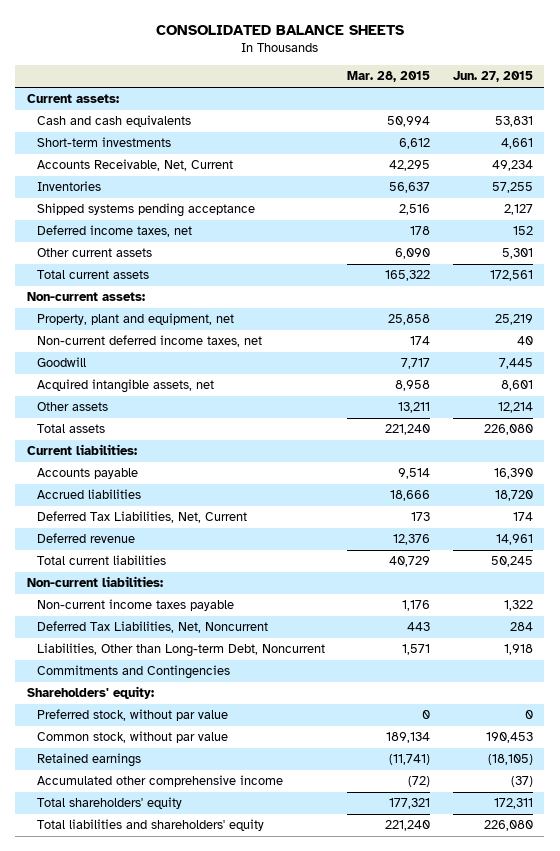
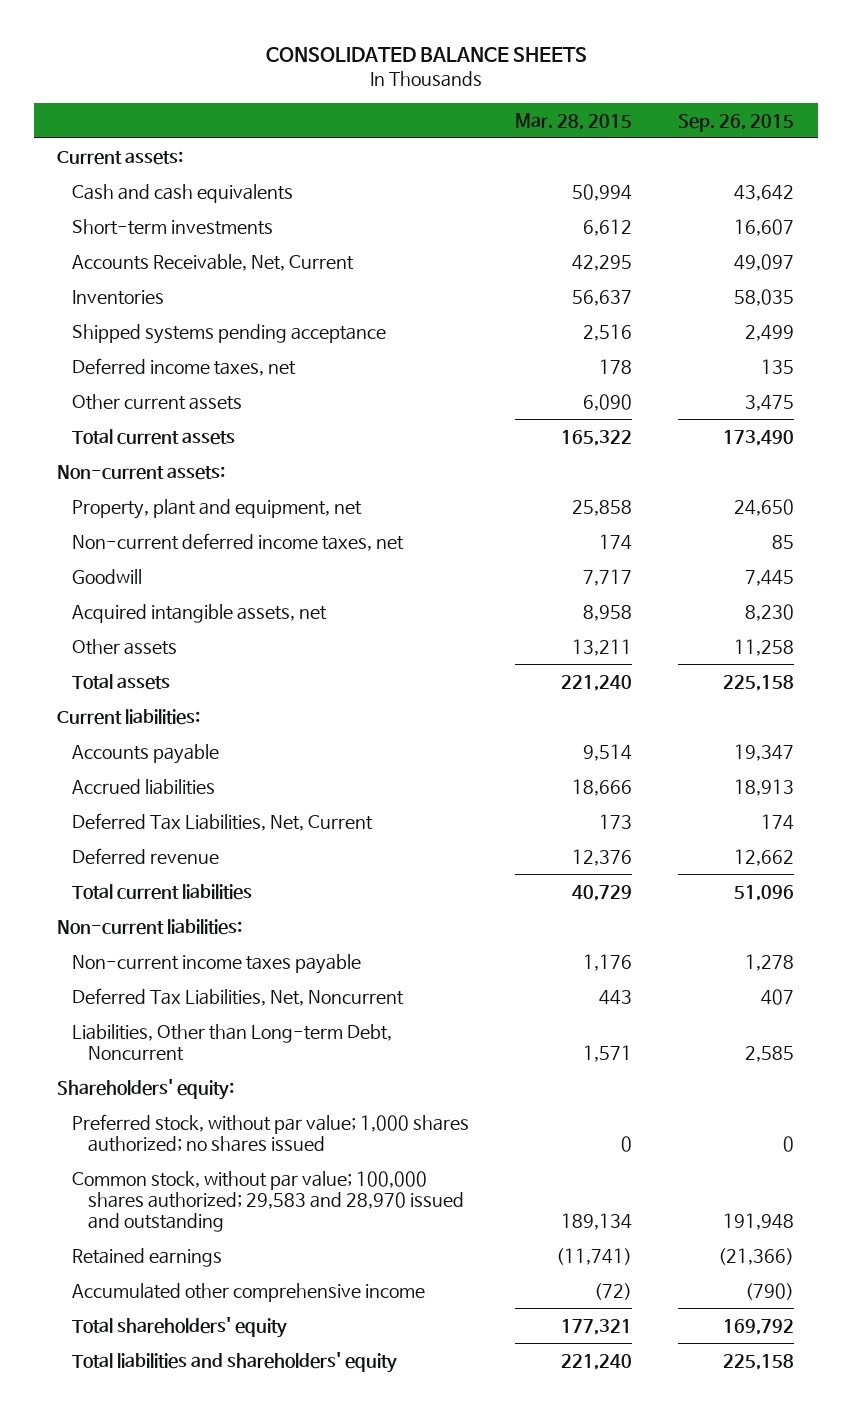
[452,71,533,83] Jun. 27, 2015 -> none
none -> [678,113,795,132] Sep. 26, 2015
[36,665,230,680] Commitments and Contingencies -> none
[36,709,228,722] Preferred stock, without par value -> [72,1113,470,1152] Preferred stock, without par value; 1,000 shares authorized; no shares issued
[36,731,228,744] Common stock, without par value -> [72,1170,464,1233] Common stock, without par value; 100,000 shares authorized; 29,583 and 28,970 issued and outstanding

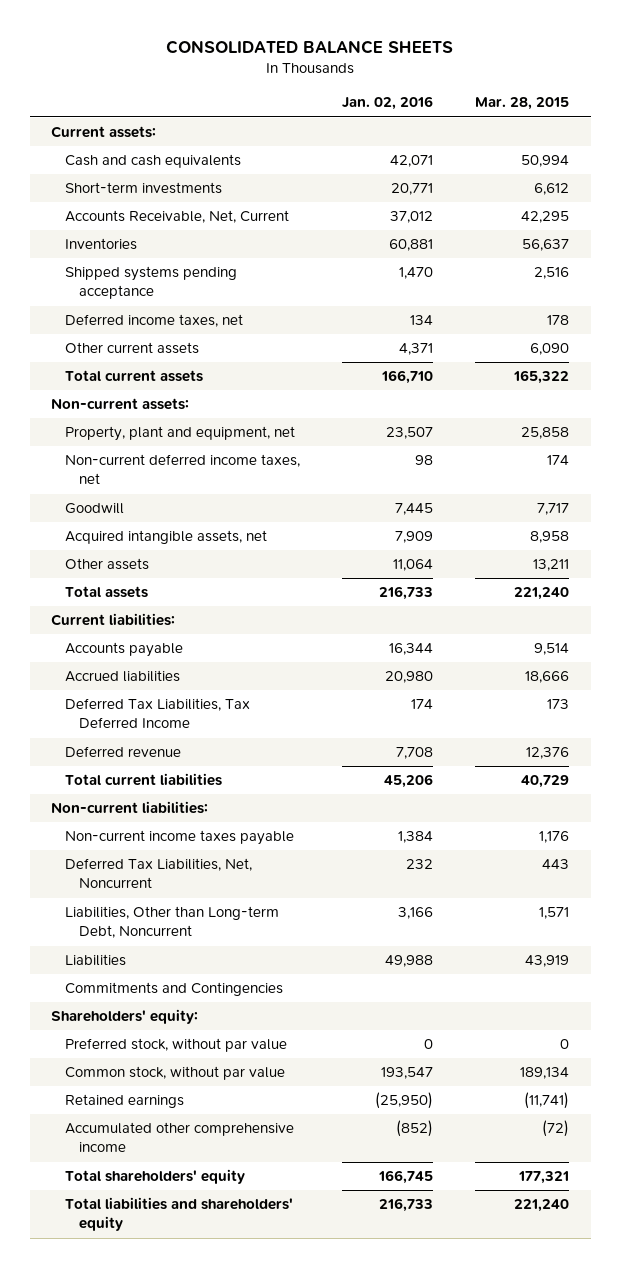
[678,113,795,132] Sep. 26, 2015 -> none
none -> [342,96,434,111] Jan. 02, 2016
[72,812,374,831] Deferred Tax Liabilities, Net, Current -> [64,698,250,729] Deferred Tax Liabilities, Tax Deferred Income
none -> [64,954,126,967] Liabilities
none -> [64,982,283,997] Commitments and Contingencies
[72,1113,470,1152] Preferred stock, without par value; 1,000 shares authorized; no shares issued -> [64,1038,287,1053] Preferred stock, without par value
[72,1170,464,1233] Common stock, without par value; 100,000 shares authorized; 29,583 and 28,970 issued and outstanding -> [64,1066,285,1081] Common stock, without par value

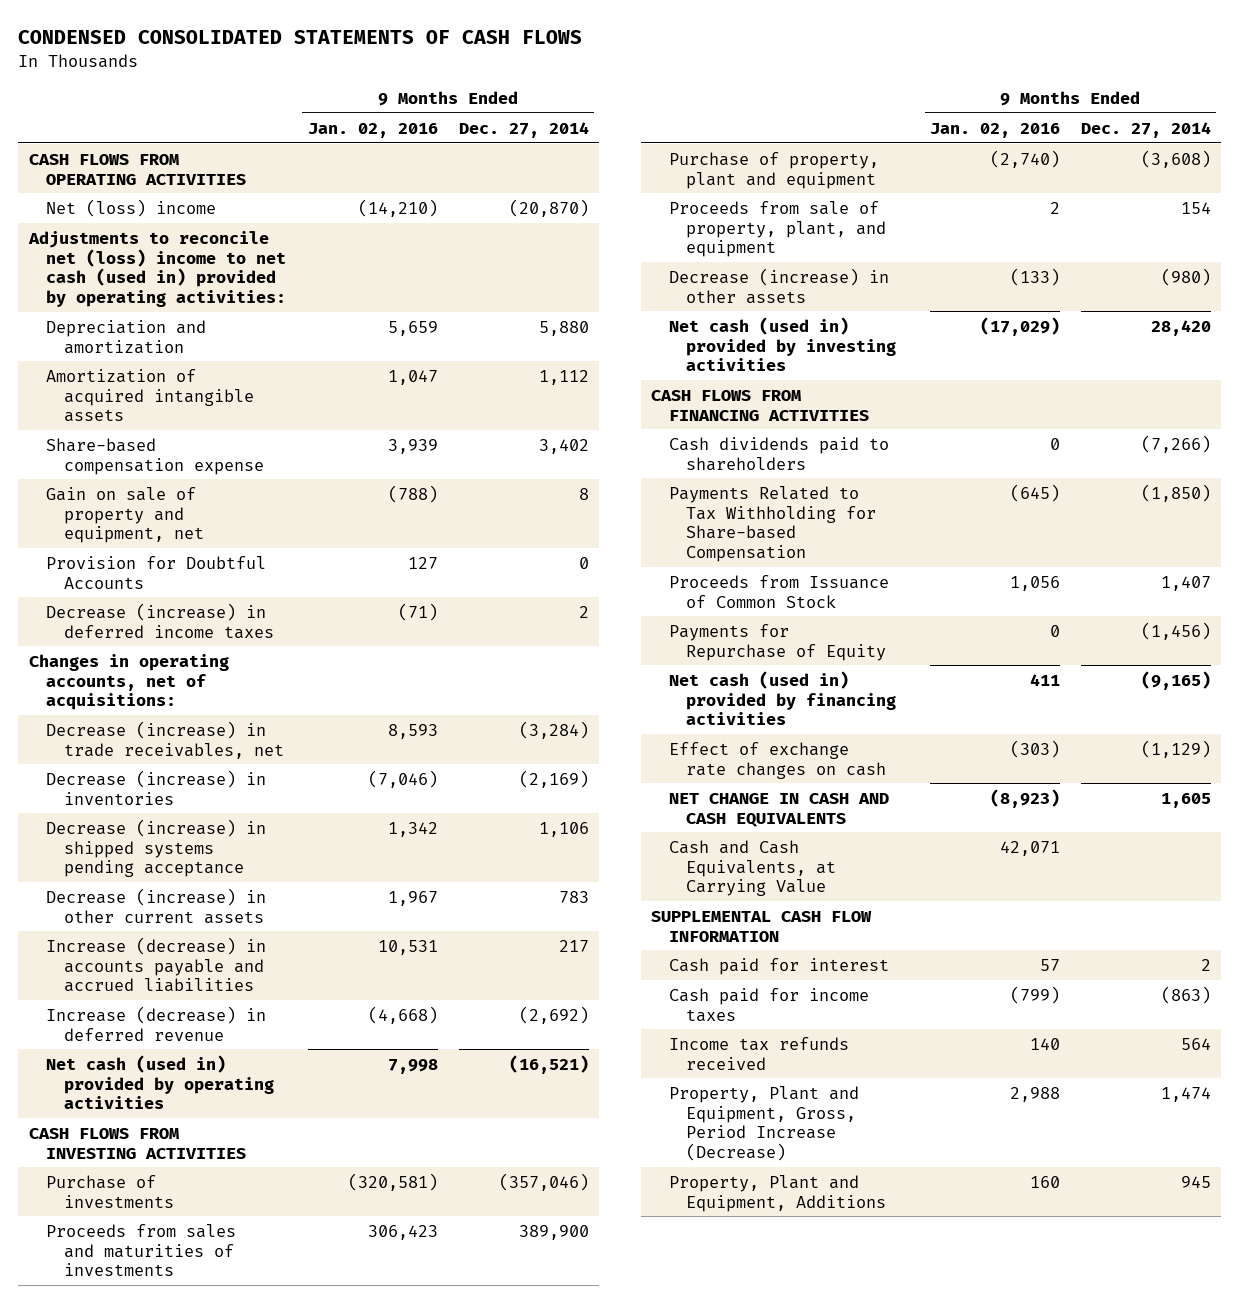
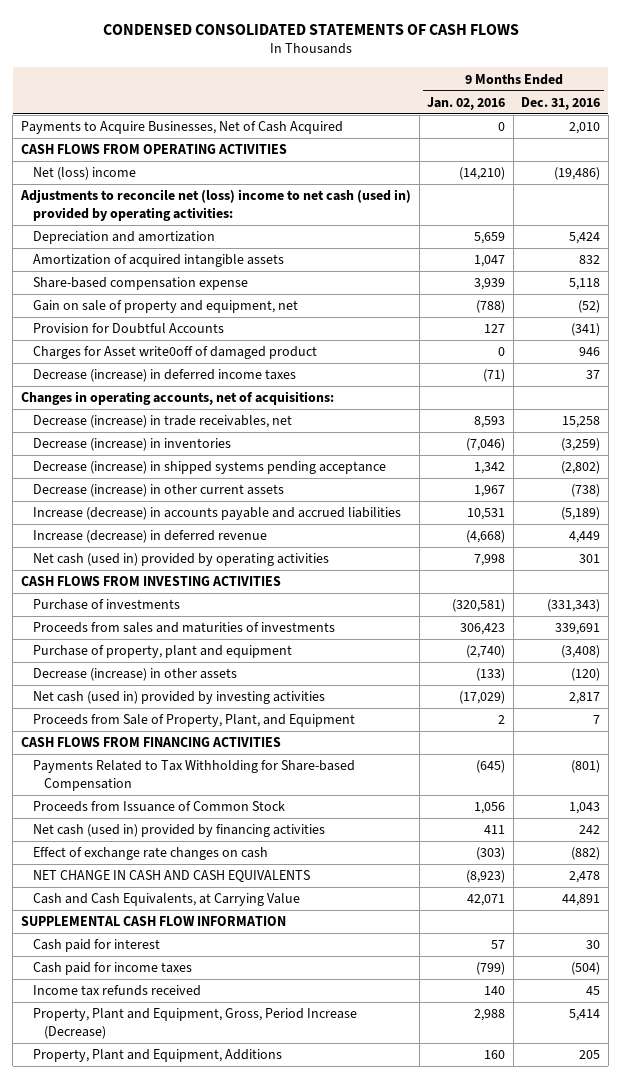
[458,121,589,138] Dec. 27, 2014 -> none
none -> [521,96,601,110] Dec. 31, 2016
none -> [21,121,344,135] Payments to Acquire Businesses, Net of Cash Acquired
none -> [32,346,317,360] Charges for Asset write0off of damaged product
[668,200,887,258] Proceeds from sale of property, plant, and equipment -> none
none -> [32,714,355,728] Proceeds from Sale of Property, Plant, and Equipment
[668,436,889,471] Cash dividends paid to shareholders -> none
[668,623,887,661] Payments for Repurchase of Equity -> none

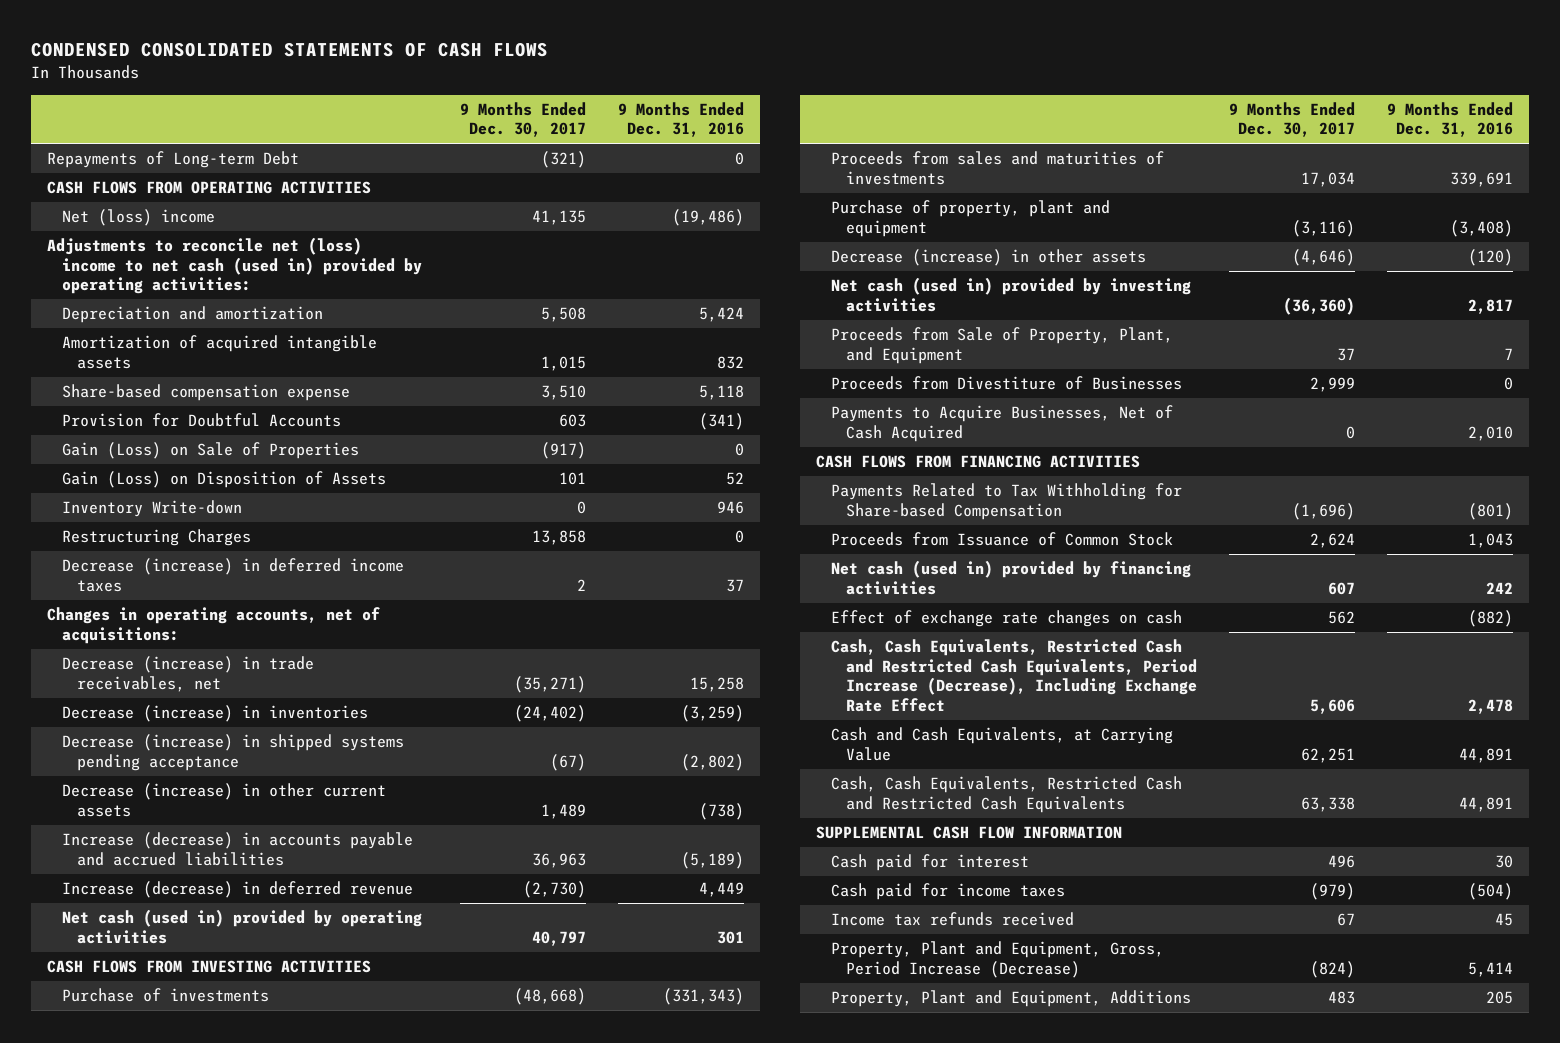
[427,96,506,110] Jan. 02, 2016 -> none
none -> [459,101,586,138] 9 Months Ended Dec. 30, 2017
none -> [47,151,300,169] Repayments of Long-term Debt
[32,300,298,314] Gain on sale of property and equipment, net -> none
none -> [62,442,360,460] Gain (Loss) on Sale of Properties
none -> [62,471,387,489] Gain (Loss) on Disposition of Assets
[32,346,317,360] Charges for Asset write0off of damaged product -> [62,500,243,518] Inventory Write-down
none -> [62,529,252,547] Restructuring Charges
none -> [831,376,1183,391] Proceeds from Divestiture of Businesses
[21,121,344,135] Payments to Acquire Businesses, Net of Cash Acquired -> [831,405,1174,442] Payments to Acquire Businesses, Net of Cash Acquired
[32,870,310,883] NET CHANGE IN CASH AND CASH EQUIVALENTS -> [831,639,1197,712] Cash, Cash Equivalents, Restricted Cash and Restricted Cash Equivalents, Period Increase (Decrease), Including Exchange Rate Effect
none -> [831,776,1183,813] Cash, Cash Equivalents, Restricted Cash and Restricted Cash Equivalents

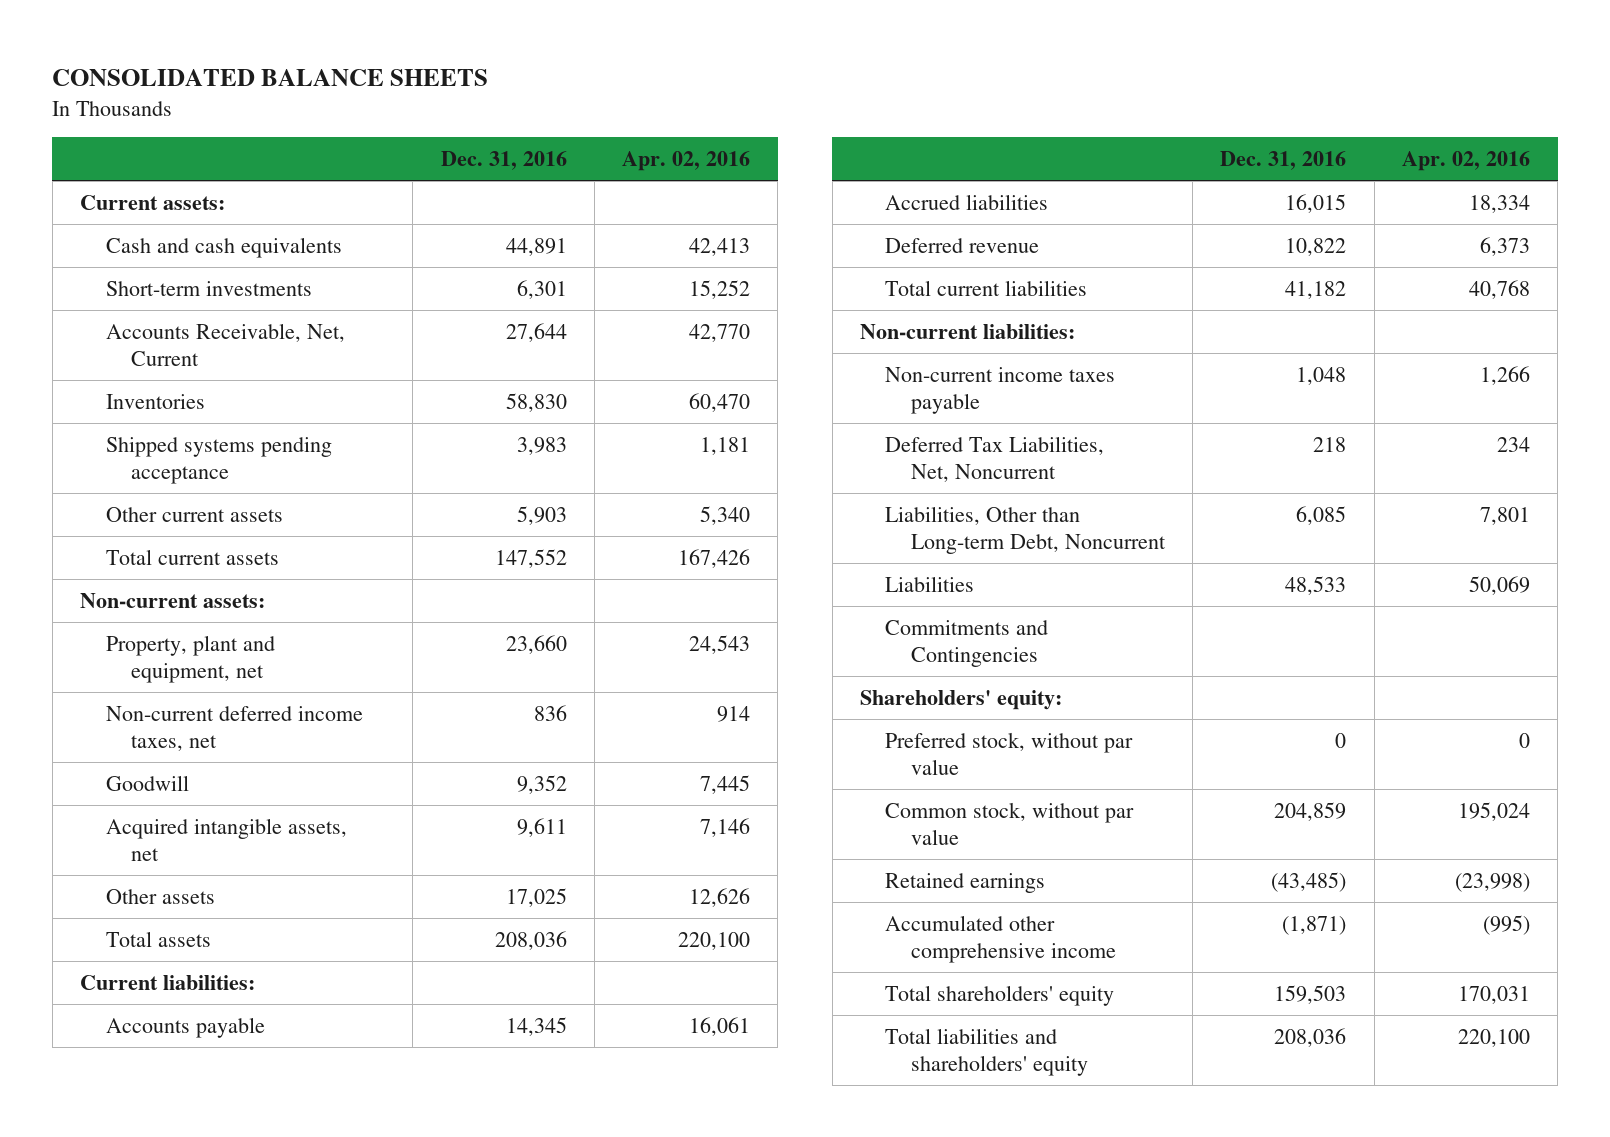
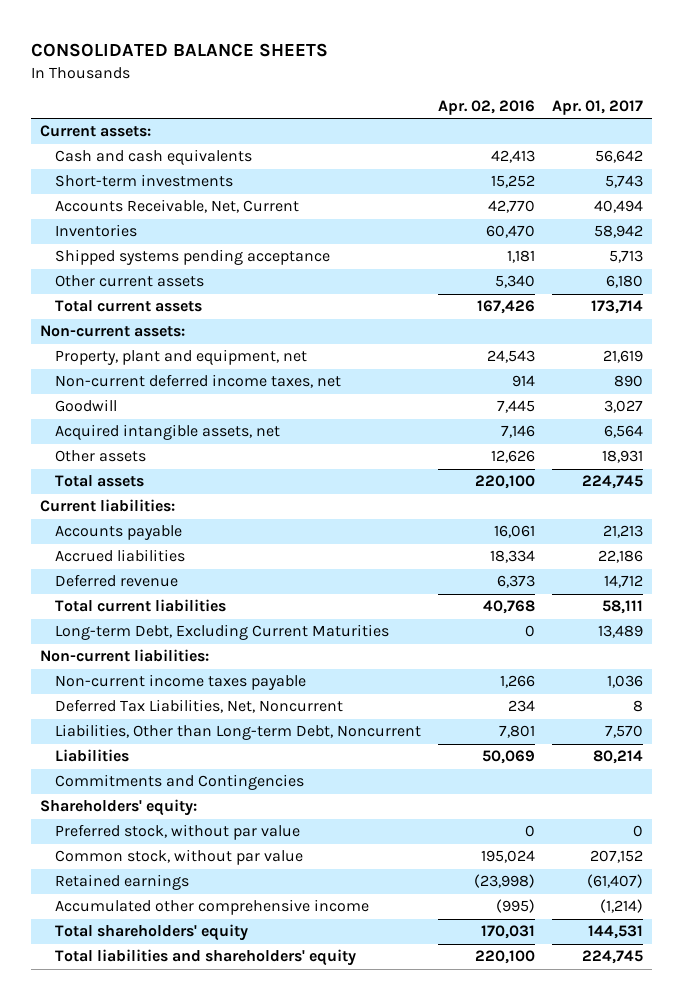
[440,151,567,171] Dec. 31, 2016 -> none
none -> [552,100,644,116] Apr. 01, 2017
none -> [54,624,389,641] Long-term Debt, Excluding Current Maturities

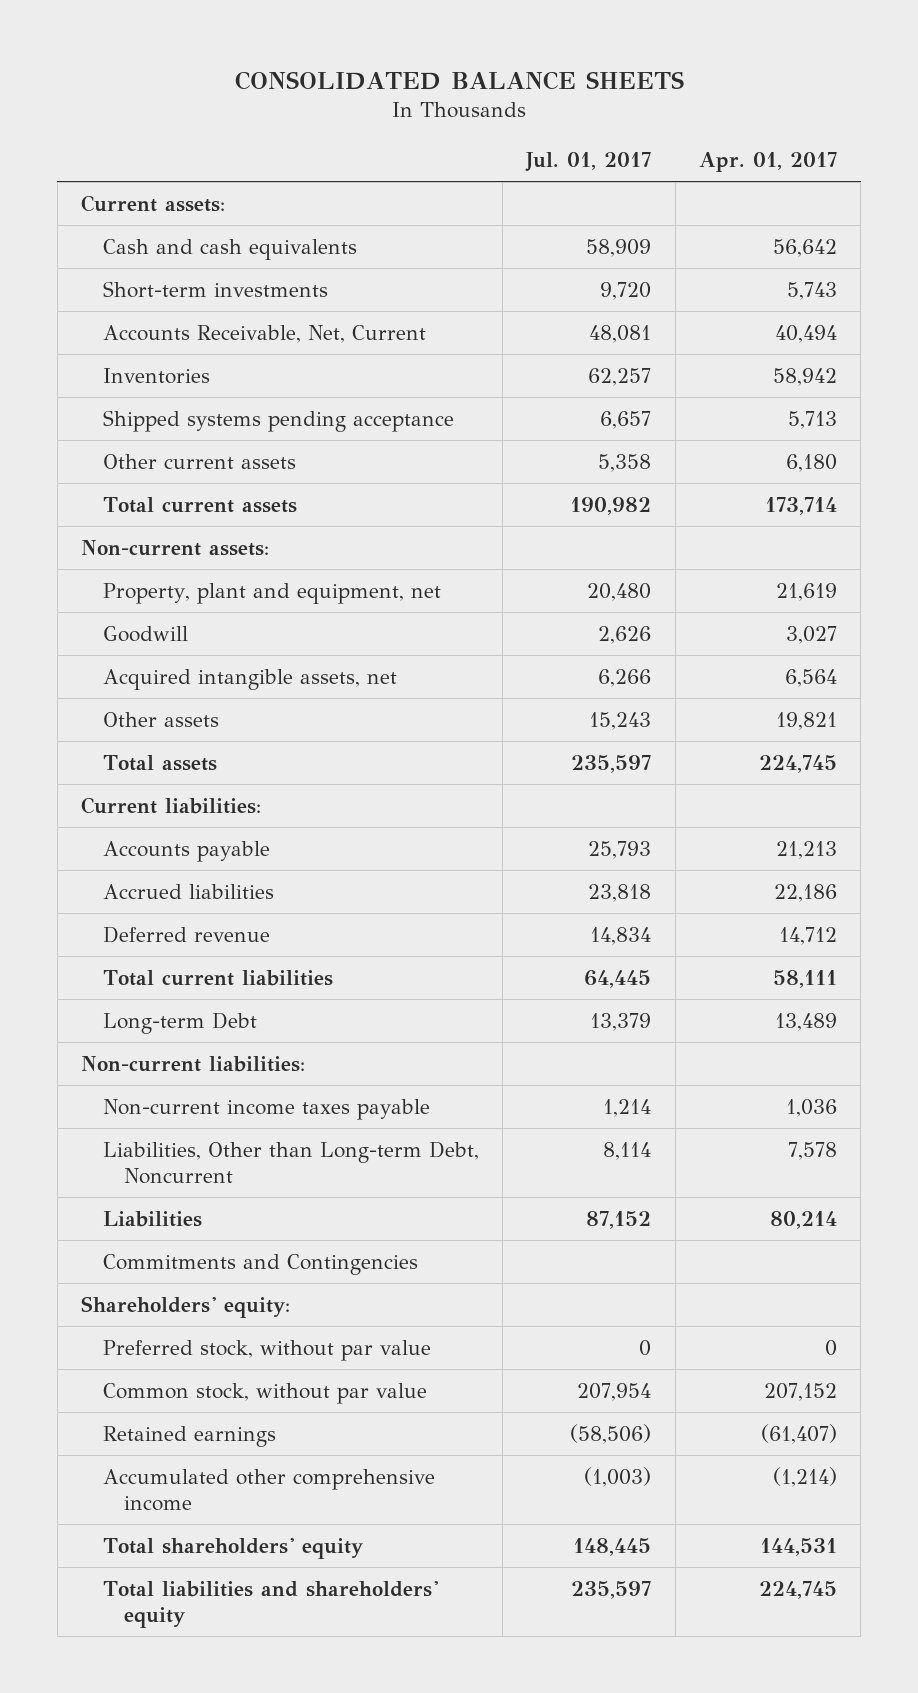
[437,100,535,116] Apr. 02, 2016 -> none
none -> [525,151,652,172] Jul. 01, 2017
[54,374,341,389] Non-current deferred income taxes, net -> none
[602,450,644,464] 18,931 -> [776,711,838,730] 19,821
[54,624,389,641] Long-term Debt, Excluding Current Maturities -> [102,1011,257,1034] Long-term Debt
[54,699,343,714] Deferred Tax Liabilities, Net, Noncurrent -> none
[605,725,644,739] 7,570 -> [788,1141,838,1160] 7,578

